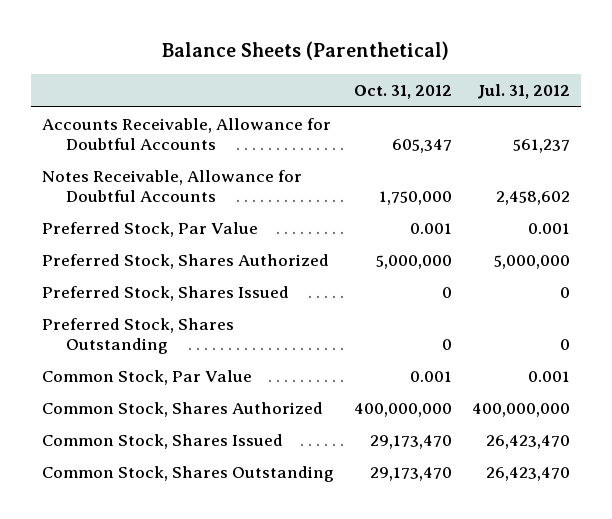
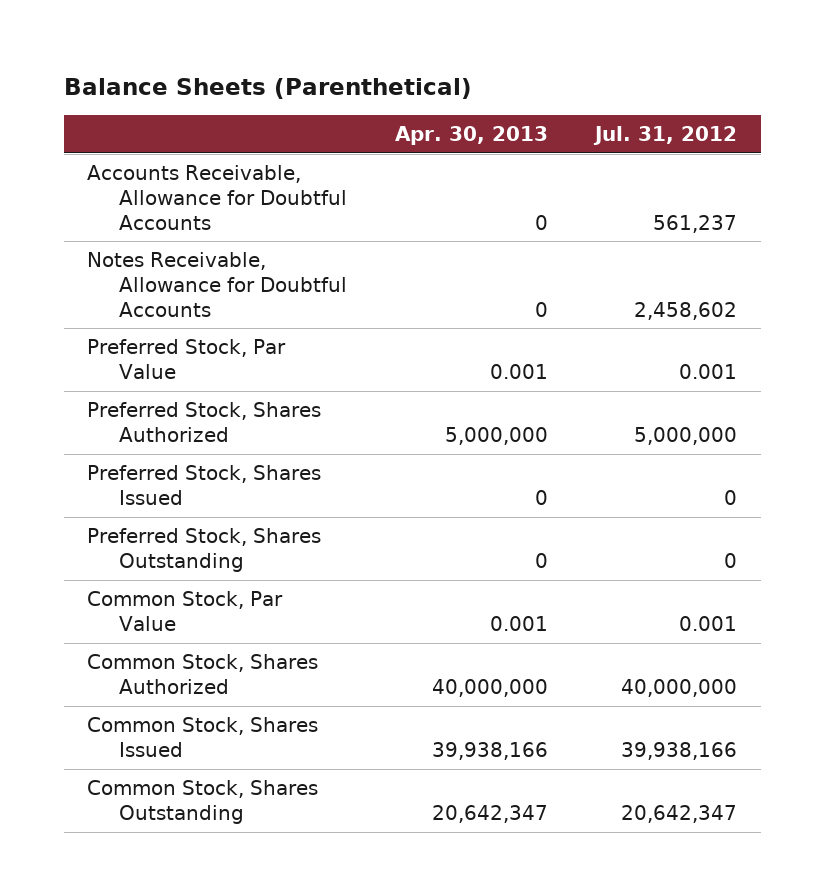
[354,85,453,100] Oct. 31, 2012 -> none
none -> [394,126,548,146] Apr. 30, 2013
[472,403,571,418] 400,000,000 -> [620,679,737,698] 40,000,000
[486,435,571,450] 26,423,470 -> [620,742,737,761] 39,938,166
[486,467,571,482] 26,423,470 -> [620,805,737,824] 20,642,347

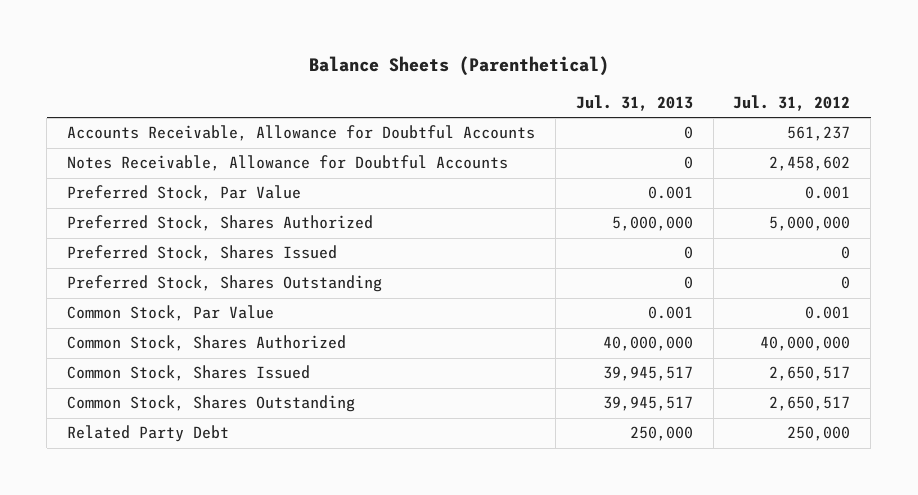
[394,126,548,146] Apr. 30, 2013 -> none
none -> [575,94,693,111] Jul. 31, 2013
[620,742,737,761] 39,938,166 -> [769,366,851,382] 2,650,517
[620,805,737,824] 20,642,347 -> [769,396,851,412] 2,650,517
none -> [67,425,230,443] Related Party Debt

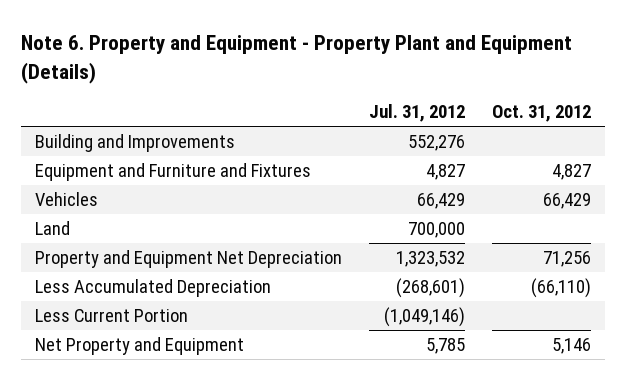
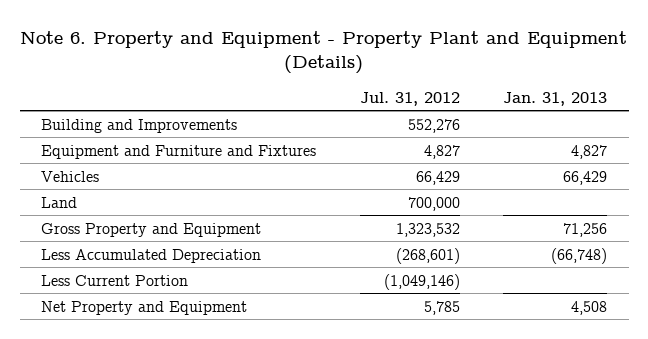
[492,105,592,123] Oct. 31, 2012 -> none
none -> [503,91,608,106] Jan. 31, 2013
[34,250,342,269] Property and Equipment Net Depreciation -> [41,222,262,237] Gross Property and Equipment

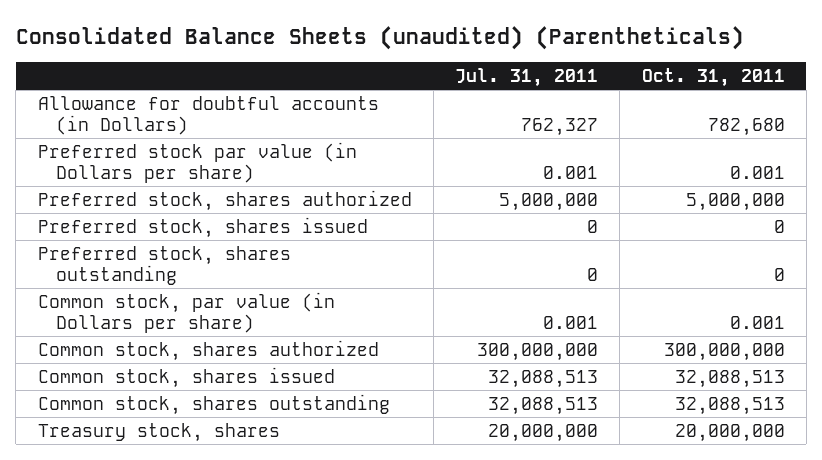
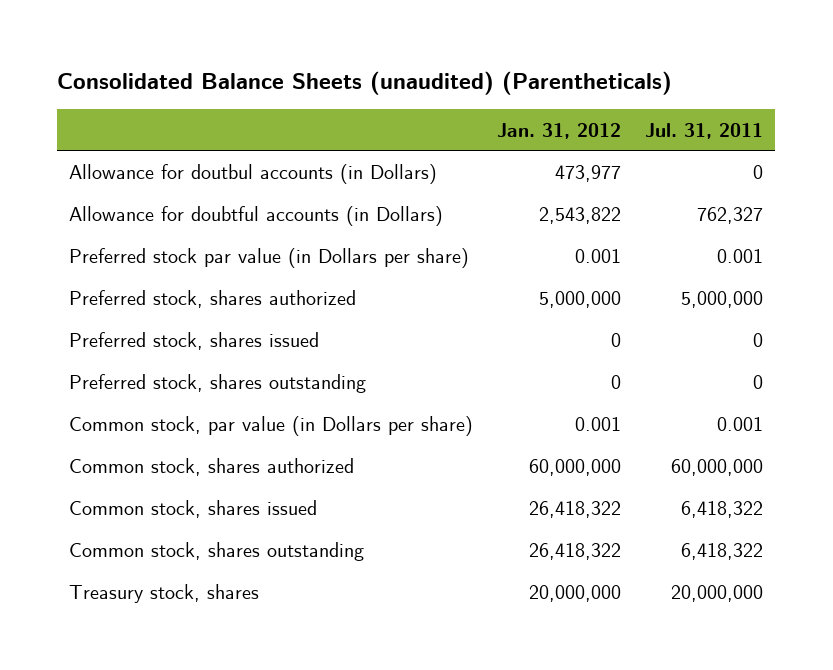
[641,67,785,87] Oct. 31, 2011 -> none
none -> [497,122,622,139] Jan. 31, 2012
none -> [69,163,438,184] Allowance for doutbul accounts (in Dollars)
[477,342,599,361] 300,000,000 -> [671,458,764,476] 60,000,000
[488,369,599,388] 32,088,513 -> [681,500,764,518] 6,418,322
[488,396,599,415] 32,088,513 -> [681,542,764,560] 6,418,322

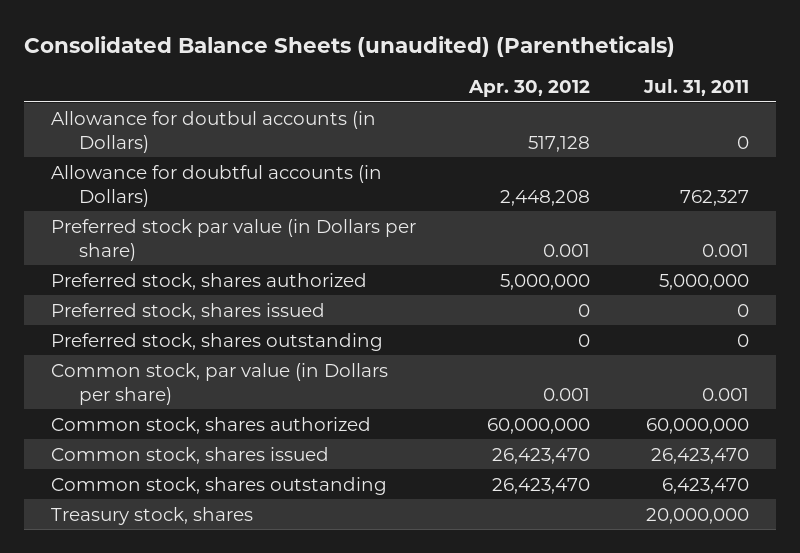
[497,122,622,139] Jan. 31, 2012 -> none
none -> [468,80,591,98] Apr. 30, 2012
[681,500,764,518] 6,418,322 -> [651,447,750,464] 26,423,470
[681,542,764,560] 6,418,322 -> [662,477,750,494] 6,423,470

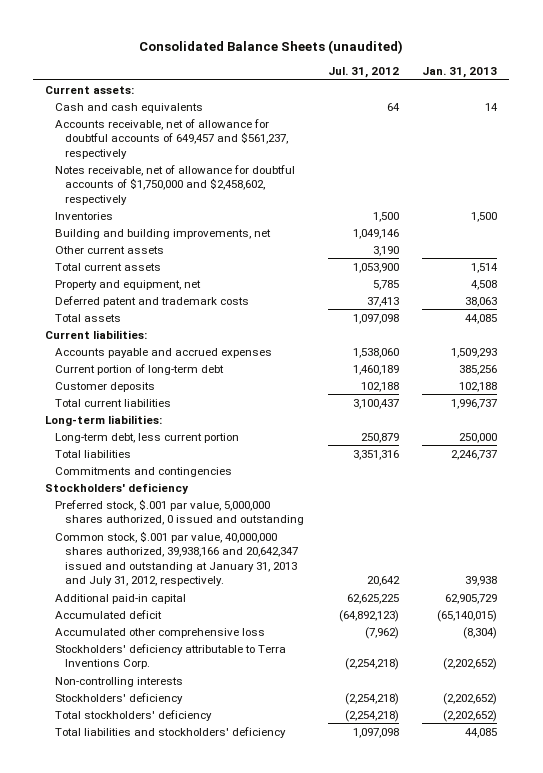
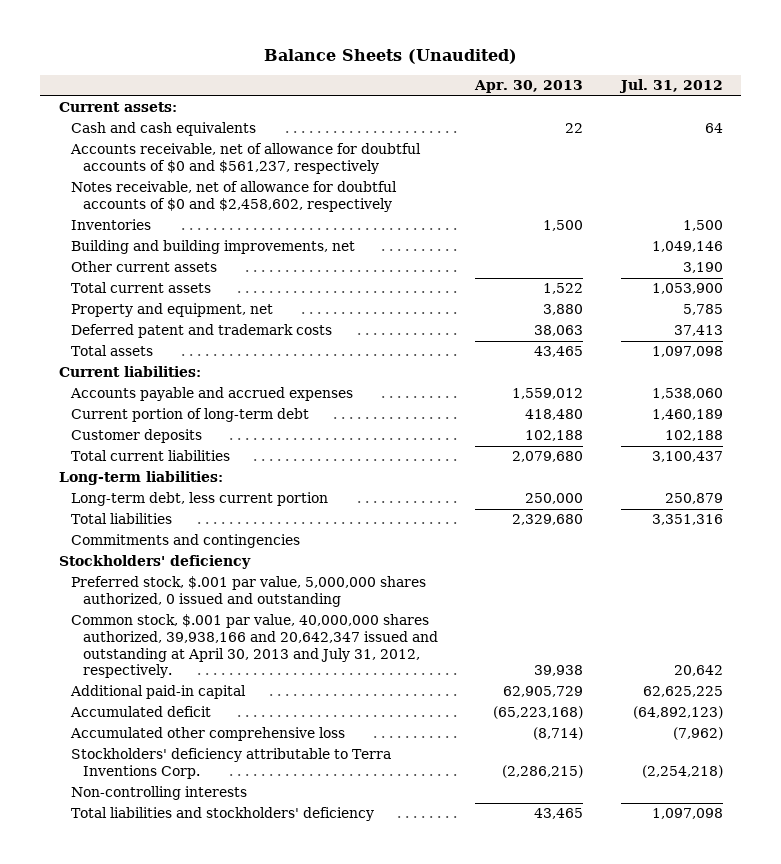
[139,39,404,54] Consolidated Balance Sheets (unaudited) -> [263,49,517,65] Balance Sheets (Unaudited)
[422,66,498,78] Jan. 31, 2013 -> none
none -> [474,80,584,94] Apr. 30, 2013
[55,118,288,159] Accounts receivable, net of allowance for doubtful accounts of 649,457 and $561,237, respectively -> [69,143,421,175] Accounts receivable, net of allowance for doubtful accounts of $0 and $561,237, respectively
[55,164,296,205] Notes receivable, net of allowance for doubtful accounts of $1,750,000 and $2,458,602, respectively -> [70,181,397,213] Notes receivable, net of allowance for doubtful accounts of $0 and $2,458,602, respectively
[55,530,298,587] Common stock, $.001 par value, 40,000,000 shares authorized, 39,938,166 and 20,642,347 issued and outstanding at January 31, 2013 and July 31, 2012, respectively. -> [70,614,438,679] Common stock, $.001 par value, 40,000,000 shares authorized, 39,938,166 and 20,642,347 issued and outstanding at April 30, 2013 and July 31, 2012, respectively.
[55,692,184,704] Stockholders' deficiency -> none
[55,709,213,721] Total stockholders' deficiency -> none

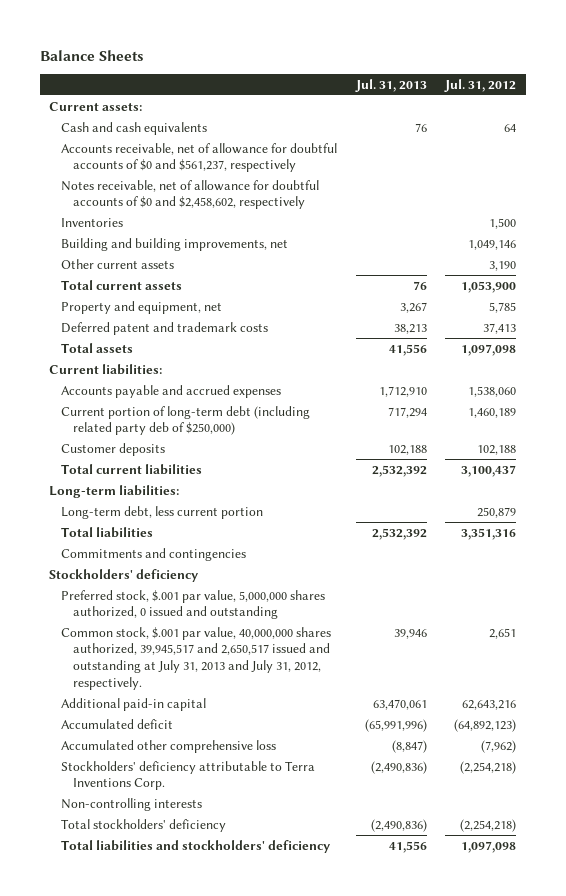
[263,49,517,65] Balance Sheets (Unaudited) -> [39,49,144,61] Balance Sheets
[474,80,584,94] Apr. 30, 2013 -> none
none -> [354,78,427,92] Jul. 31, 2013
[70,408,309,423] Current portion of long-term debt -> [61,405,311,436] Current portion of long-term debt (including related party deb of $250,000)
[70,614,438,679] Common stock, $.001 par value, 40,000,000 shares authorized, 39,938,166 and 20,642,347 issued and outstanding at April 30, 2013 and July 31, 2012, respectively. -> [61,626,332,690] Common stock, $.001 par value, 40,000,000 shares authorized, 39,945,517 and 2,650,517 issued and outstanding at July 31, 2013 and July 31, 2012, respectively.
[673,665,723,677] 20,642 -> [489,627,517,639] 2,651
[642,686,723,698] 62,625,225 -> [462,699,517,710] 62,643,216
none -> [61,818,227,832] Total stockholders' deficiency

